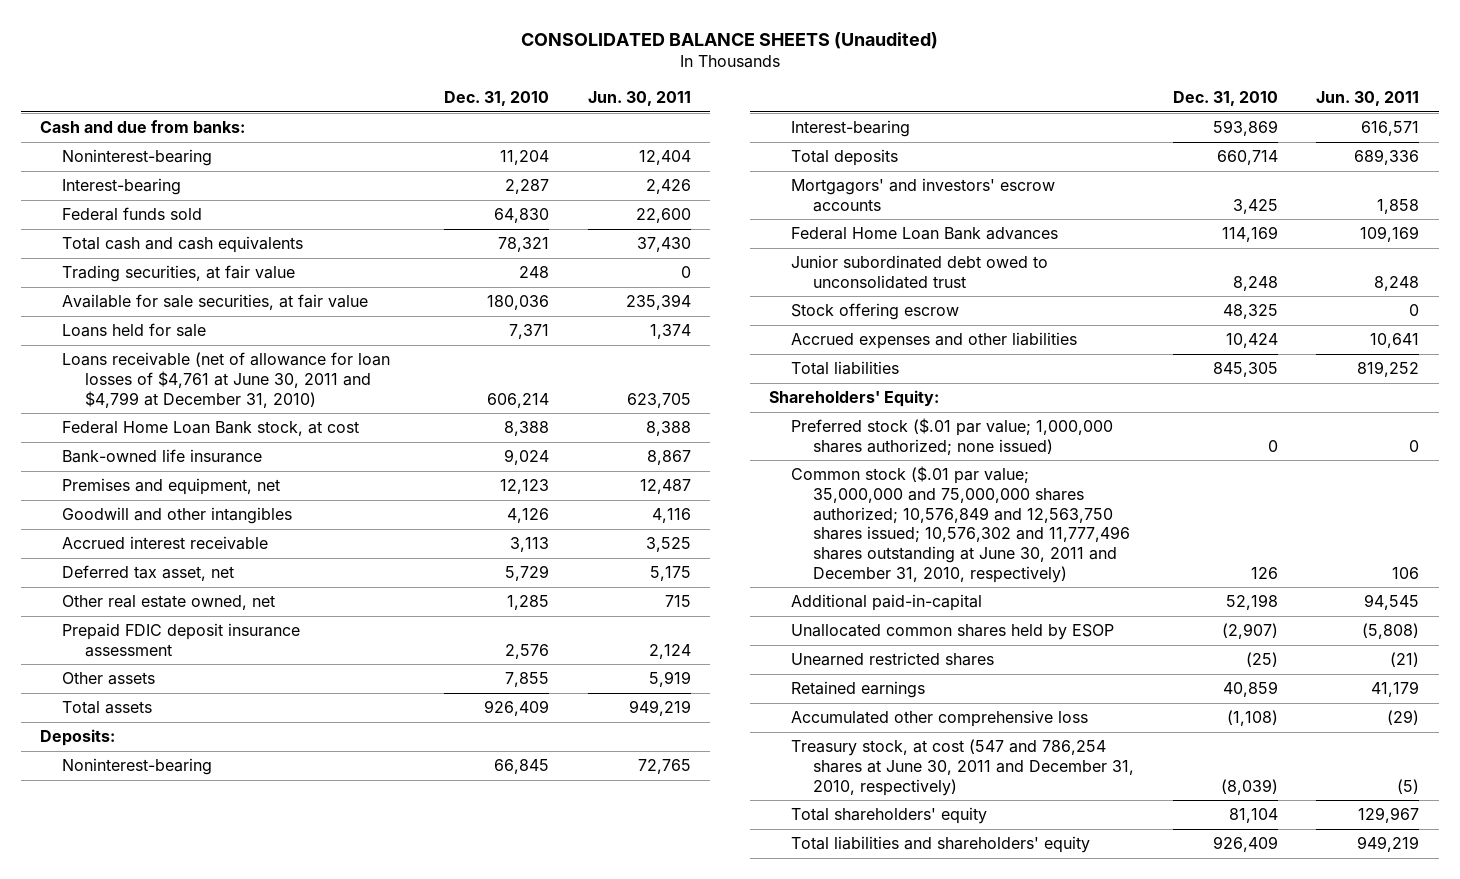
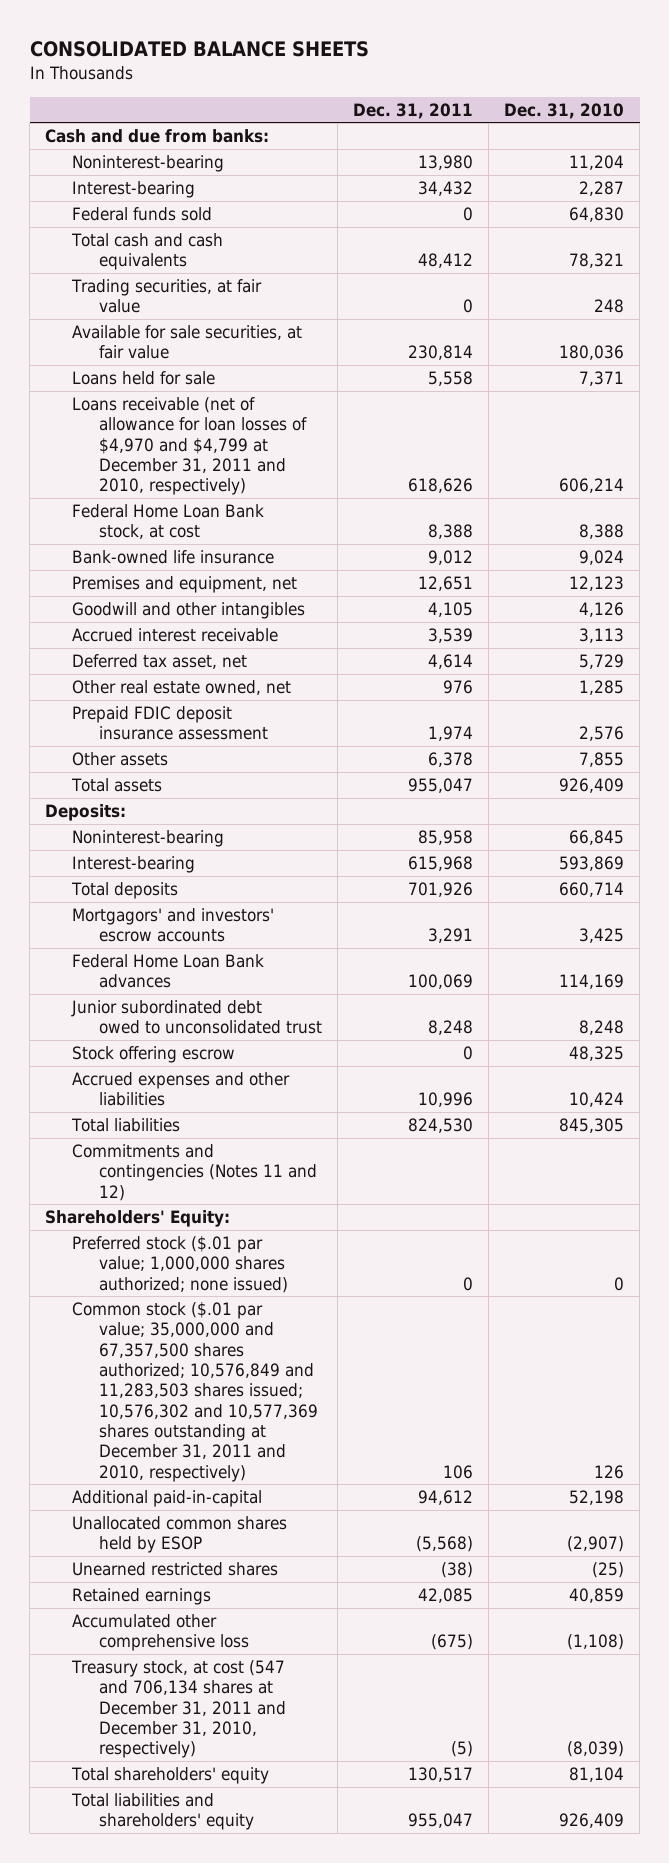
[520,31,938,49] CONSOLIDATED BALANCE SHEETS (Unaudited) -> [29,41,369,58] CONSOLIDATED BALANCE SHEETS
[587,90,691,106] Jun. 30, 2011 -> none
none -> [352,102,473,119] Dec. 31, 2011
[62,352,391,408] Loans receivable (net of allowance for loan losses of $4,761 at June 30, 2011 and $4,799 at December 31, 2010) -> [71,397,307,496] Loans receivable (net of allowance for loan losses of $4,970 and $4,799 at December 31, 2011 and 2010, respectively)
none -> [71,1144,317,1201] Commitments and contingencies (Notes 11 and 12)
[791,466,1131,583] Common stock ($.01 par value; 35,000,000 and 75,000,000 shares authorized; 10,576,849 and 12,563,750 shares issued; 10,576,302 and 11,777,496 shares outstanding at June 30, 2011 and December 31, 2010, respectively) -> [71,1302,318,1482] Common stock ($.01 par value; 35,000,000 and 67,357,500 shares authorized; 10,576,849 and 11,283,503 shares issued; 10,576,302 and 10,577,369 shares outstanding at December 31, 2011 and 2010, respectively)
[791,739,1135,796] Treasury stock, at cost (547 and 786,254 shares at June 30, 2011 and December 31, 2010, respectively) -> [70,1660,286,1759] Treasury stock, at cost (547 and 706,134 shares at December 31, 2011 and December 31, 2010, respectively)

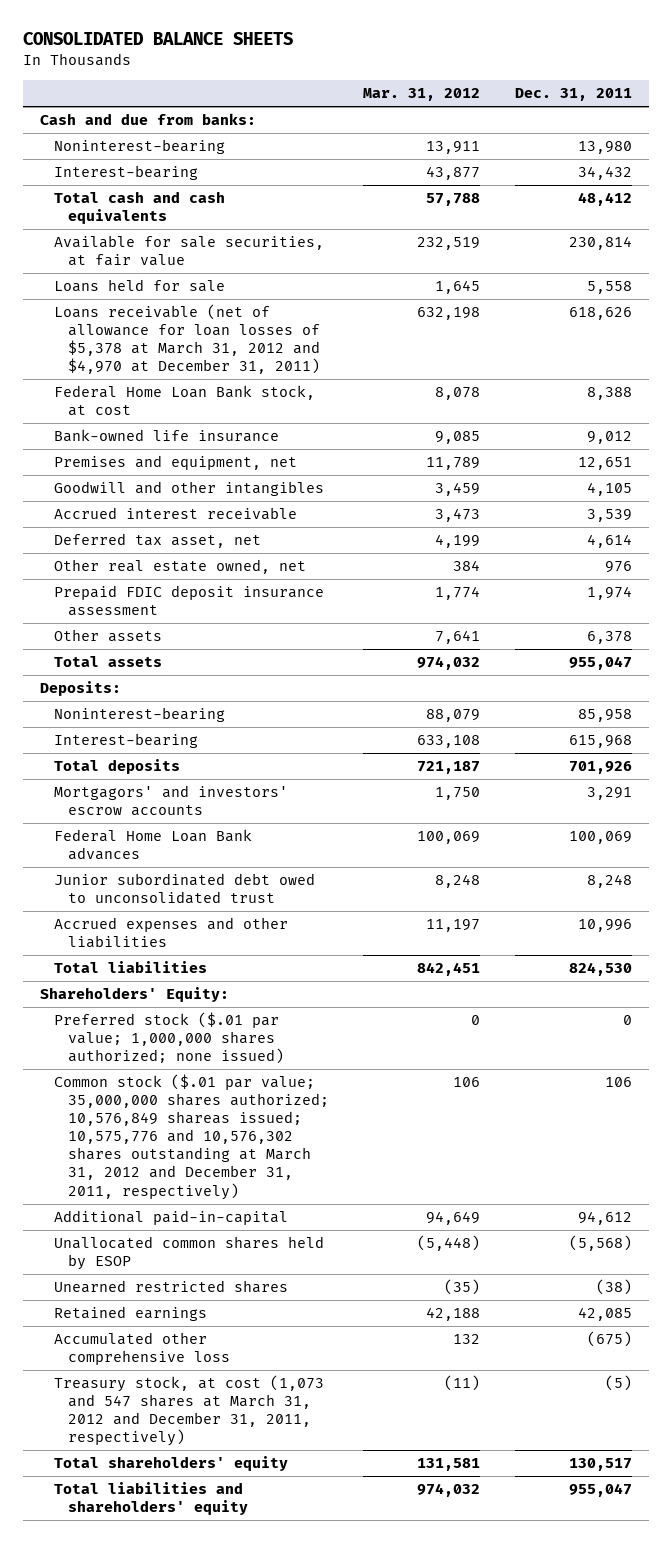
[504,102,625,119] Dec. 31, 2010 -> none
none -> [363,88,481,102] Mar. 31, 2012
[71,207,212,222] Federal funds sold -> none
[70,279,262,314] Trading securities, at fair value -> none
[71,397,307,496] Loans receivable (net of allowance for loan losses of $4,970 and $4,799 at December 31, 2011 and 2010, respectively) -> [53,304,320,375] Loans receivable (net of allowance for loan losses of $5,378 at March 31, 2012 and $4,970 at December 31, 2011)
[71,1046,235,1064] Stock offering escrow -> none
[71,1144,317,1201] Commitments and contingencies (Notes 11 and 12) -> none
[71,1302,318,1482] Common stock ($.01 par value; 35,000,000 and 67,357,500 shares authorized; 10,576,849 and 11,283,503 shares issued; 10,576,302 and 10,577,369 shares outstanding at December 31, 2011 and 2010, respectively) -> [53,1074,329,1200] Common stock ($.01 par value; 35,000,000 shares authorized; 10,576,849 shareas issued; 10,575,776 and 10,576,302 shares outstanding at March 31, 2012 and December 31, 2011, respectively)
[70,1660,286,1759] Treasury stock, at cost (547 and 706,134 shares at December 31, 2011 and December 31, 2010, respectively) -> [53,1375,324,1447] Treasury stock, at cost (1,073 and 547 shares at March 31, 2012 and December 31, 2011, respectively)

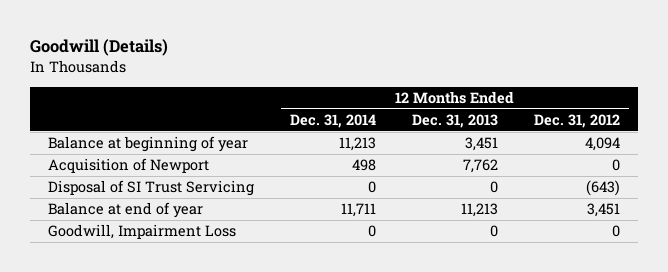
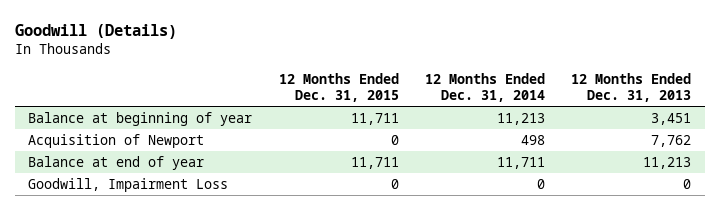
[534,113,621,128] Dec. 31, 2012 -> none
none -> [278,72,399,103] 12 Months Ended Dec. 31, 2015
[47,180,254,197] Disposal of SI Trust Servicing -> none

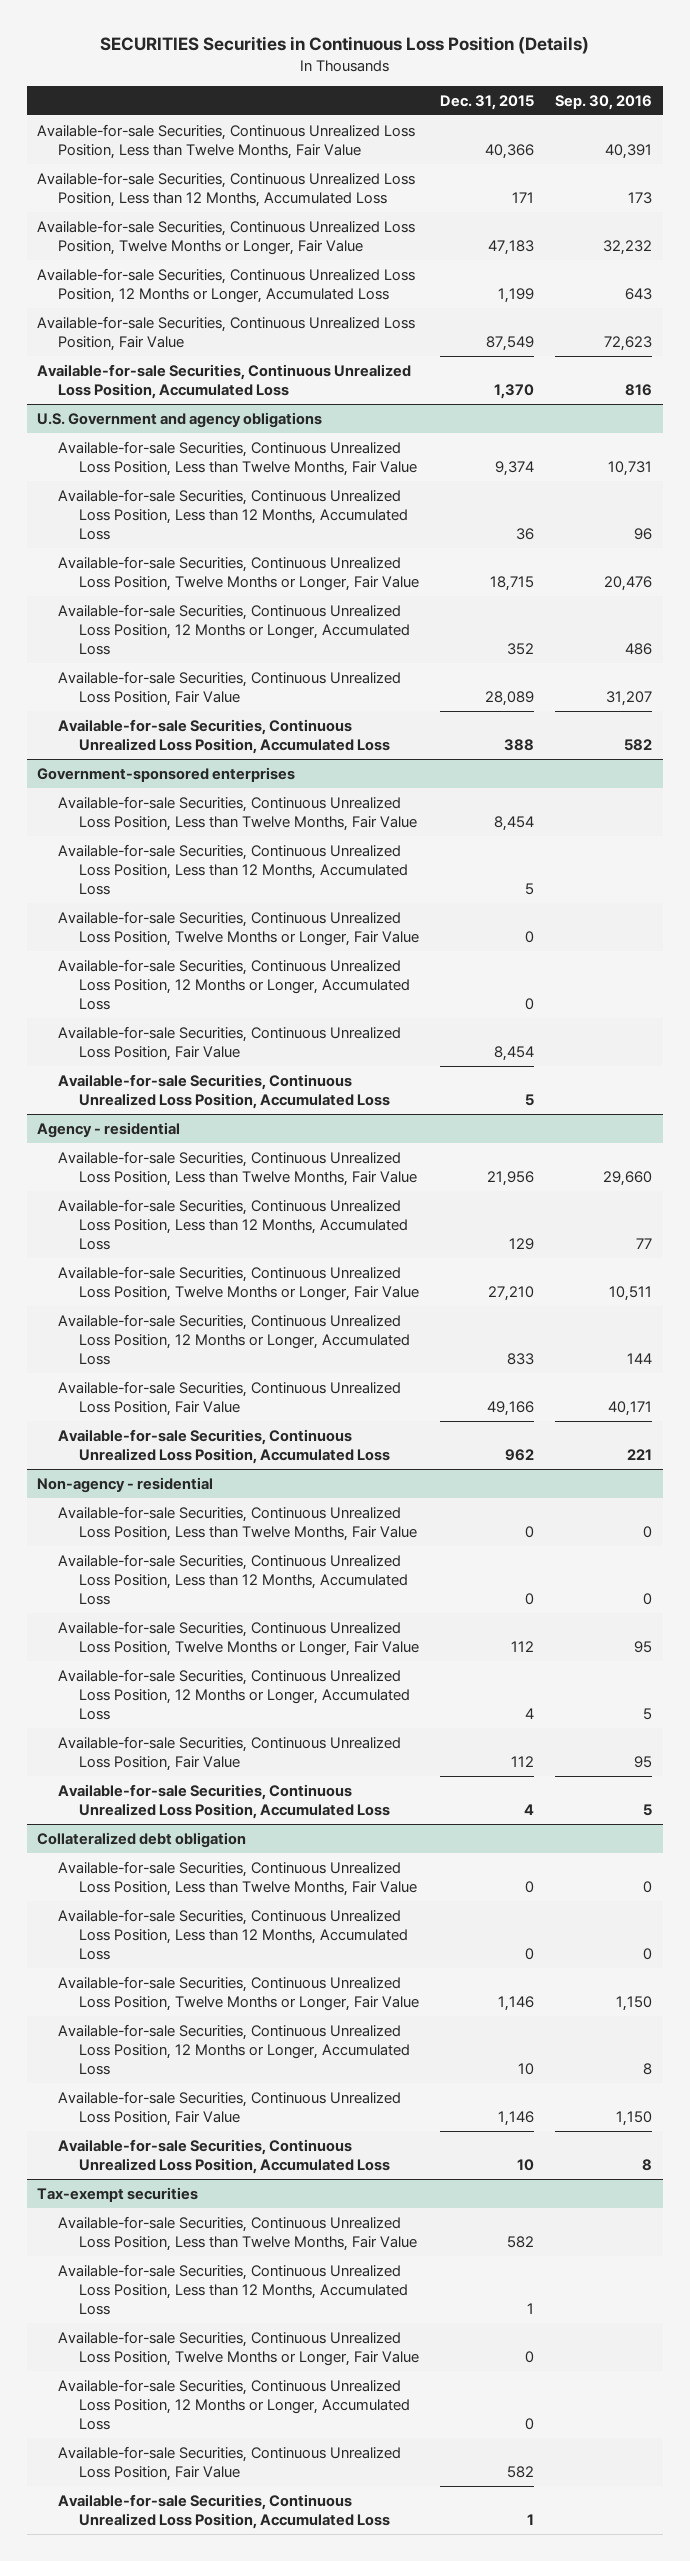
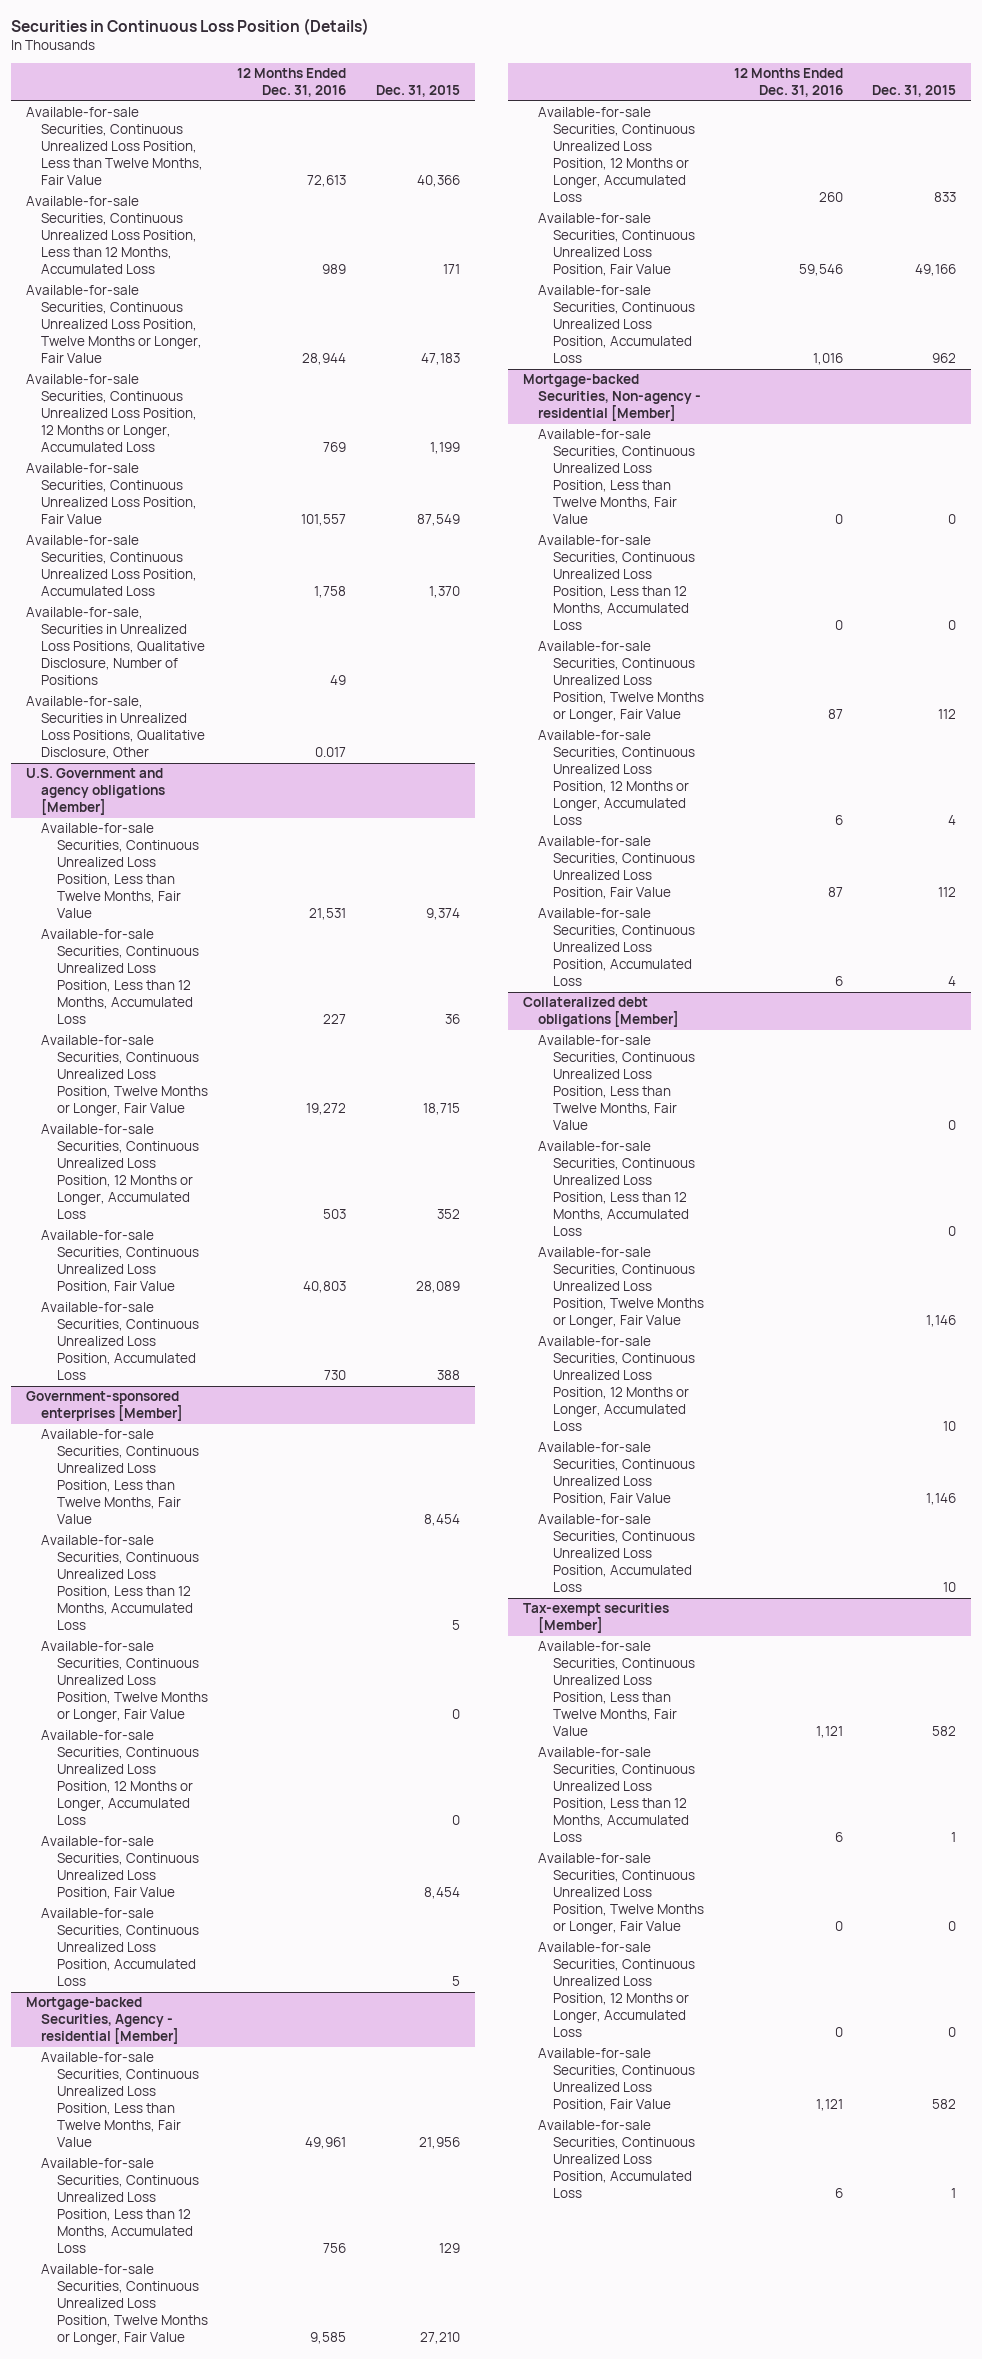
[99,36,589,55] SECURITIES Securities in Continuous Loss Position (Details) -> [11,17,370,35] Securities in Continuous Loss Position (Details)
[555,94,653,110] Sep. 30, 2016 -> none
none -> [237,68,347,98] 12 Months Ended Dec. 31, 2016
none -> [26,607,206,686] Available-for-sale, Securities in Unrealized Loss Positions, Qualitative Disclosure, Number of Positions
none -> [26,696,206,760] Available-for-sale, Securities in Unrealized Loss Positions, Qualitative Disclosure, Other
[37,411,323,428] U.S. Government and agency obligations -> [26,768,166,816] U.S. Government and agency obligations [Member]
[37,766,296,782] Government-sponsored enterprises -> [26,1391,184,1422] Government-sponsored enterprises [Member]
[37,1121,181,1138] Agency - residential -> [26,1997,180,2045] Mortgage-backed Securities, Agency - residential [Member]
[37,1476,214,1493] Non-agency - residential -> [522,374,701,422] Mortgage-backed Securities, Non-agency - residential [Member]
[37,1831,247,1848] Collateralized debt obligation -> [522,997,679,1028] Collateralized debt obligations [Member]
[37,2186,199,2202] Tax-exempt securities -> [522,1603,669,1634] Tax-exempt securities [Member]

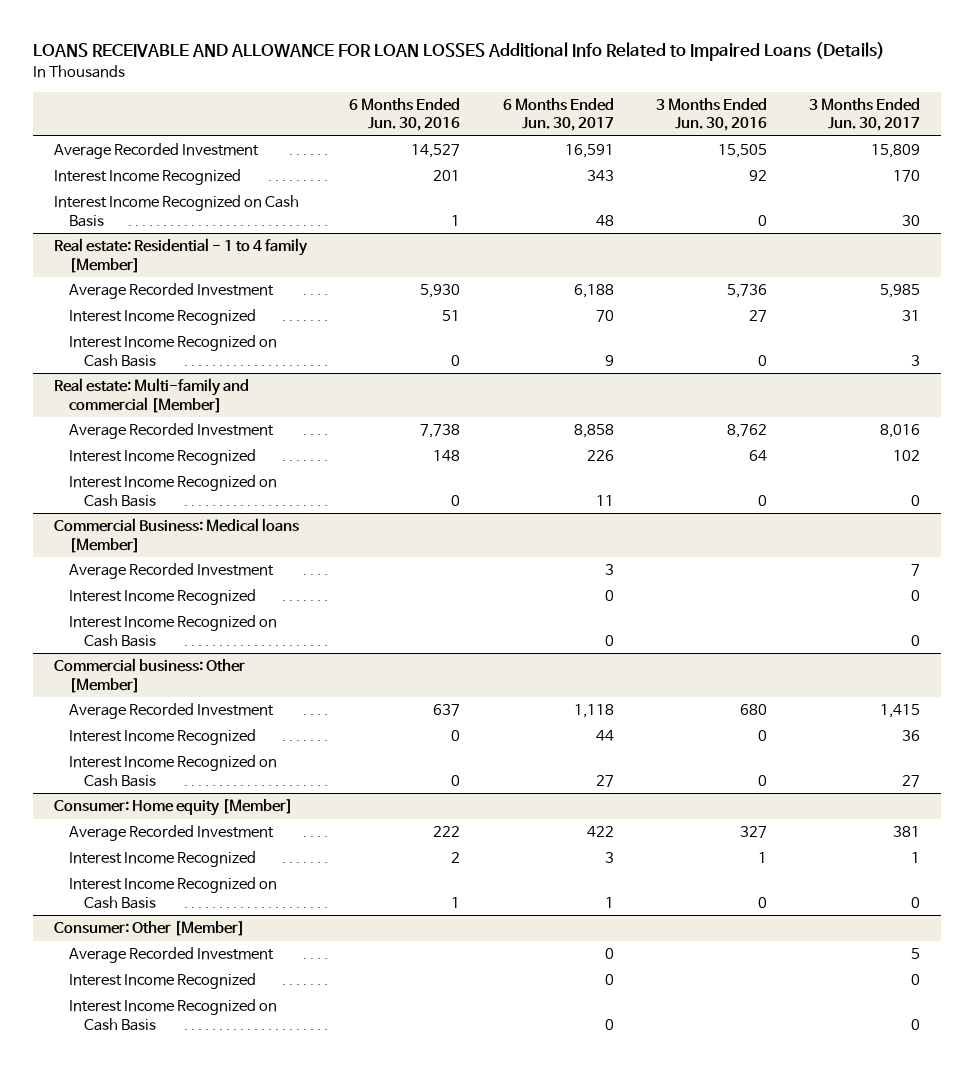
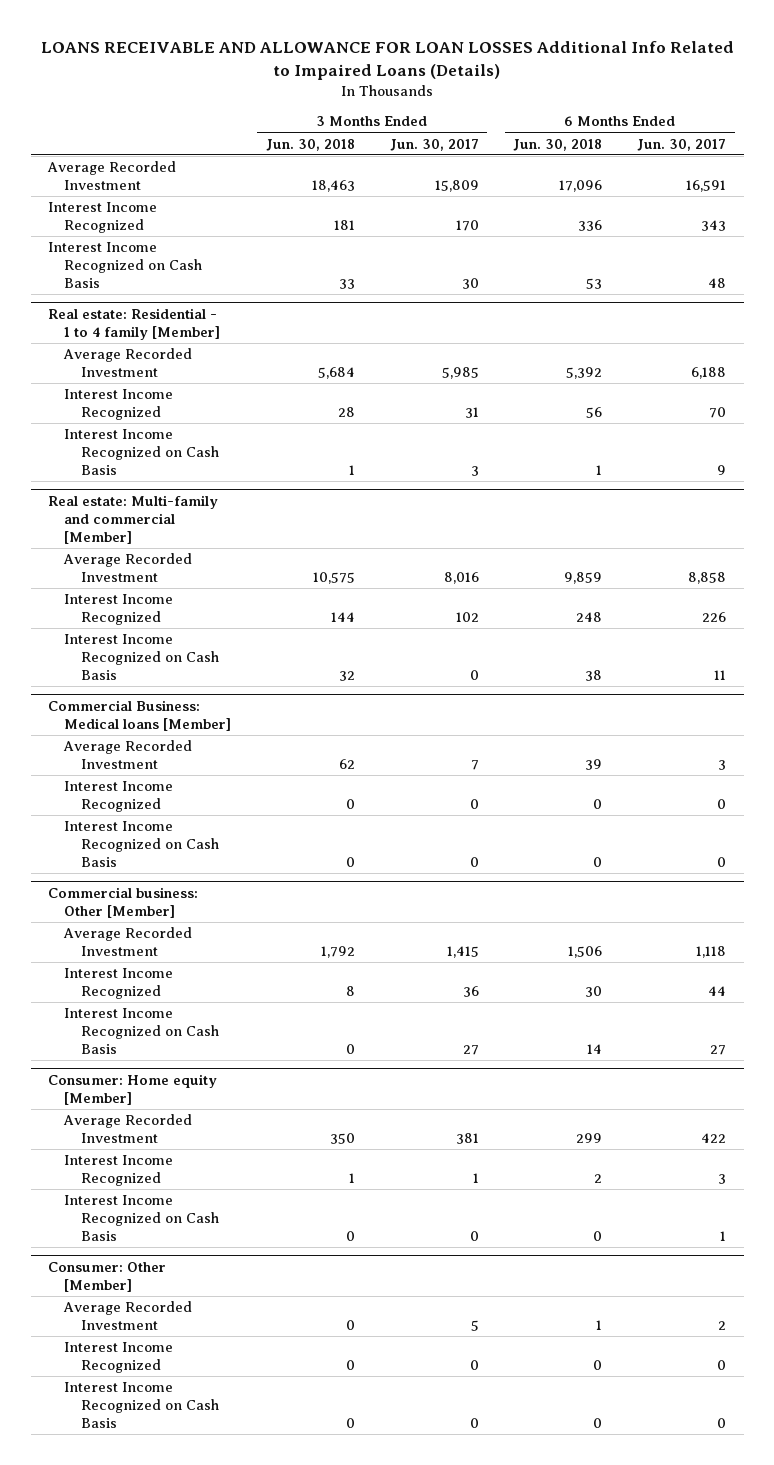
[349,97,461,132] 6 Months Ended Jun. 30, 2016 -> none
[655,97,767,132] 3 Months Ended Jun. 30, 2016 -> none
none -> [265,138,355,151] Jun. 30, 2018
none -> [513,138,603,151] Jun. 30, 2018
[604,948,614,960] 0 -> [718,1321,727,1331] 2

